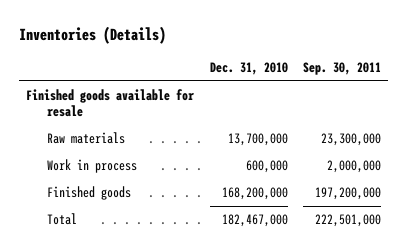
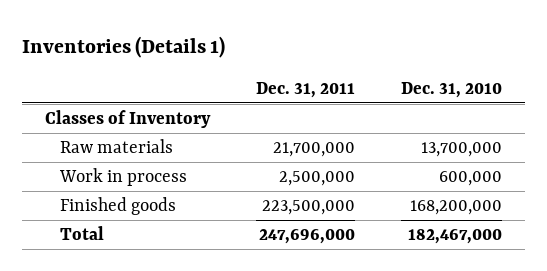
[18,26,166,45] Inventories (Details) -> [22,36,226,59] Inventories (Details 1)
[302,62,381,76] Sep. 30, 2011 -> none
none -> [255,81,355,98] Dec. 31, 2011
[26,89,195,118] Finished goods available for resale -> [45,110,212,129] Classes of Inventory

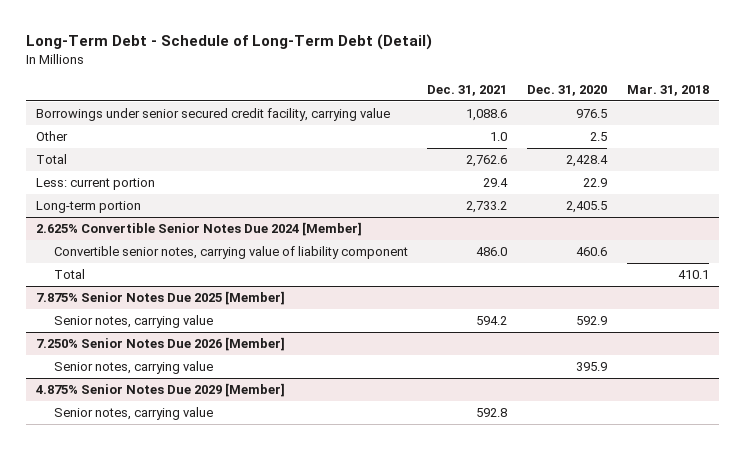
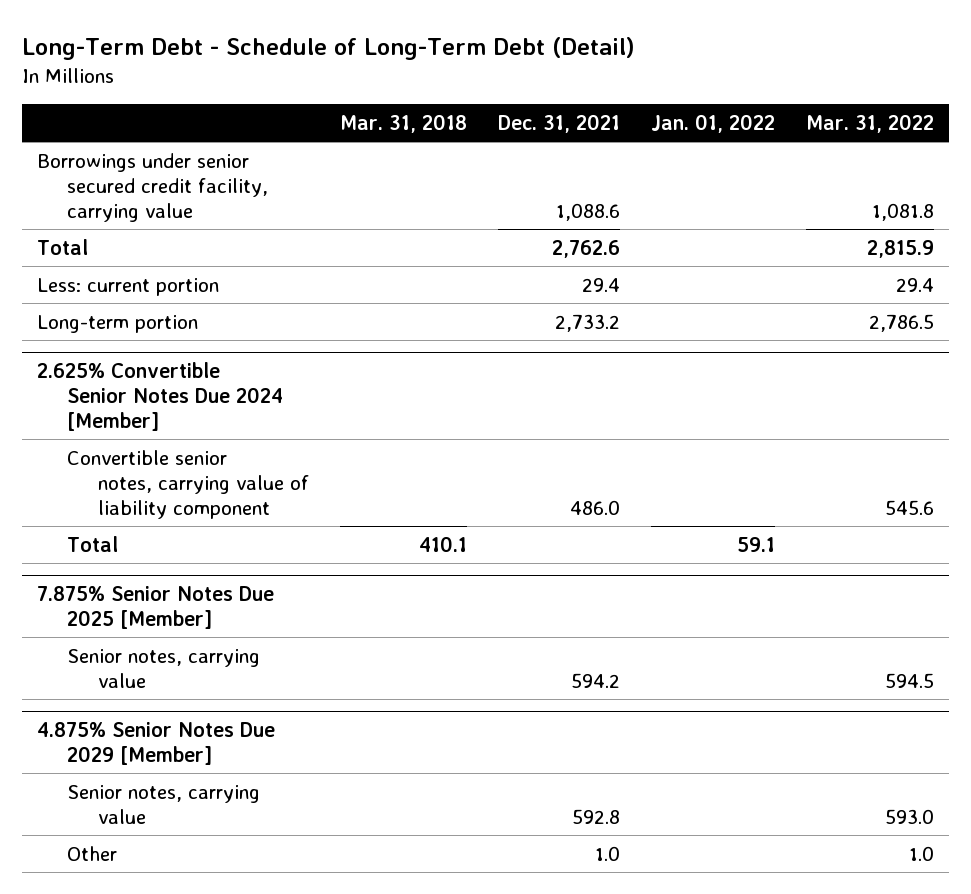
[527,84,608,96] Dec. 31, 2020 -> none
none -> [650,114,775,134] Jan. 01, 2022
none -> [805,114,934,134] Mar. 31, 2022
[35,131,68,142] Other -> none
[35,337,285,352] 7.250% Senior Notes Due 2026 [Member] -> none
[53,361,213,375] Senior notes, carrying value -> none
none -> [67,845,118,861] Other

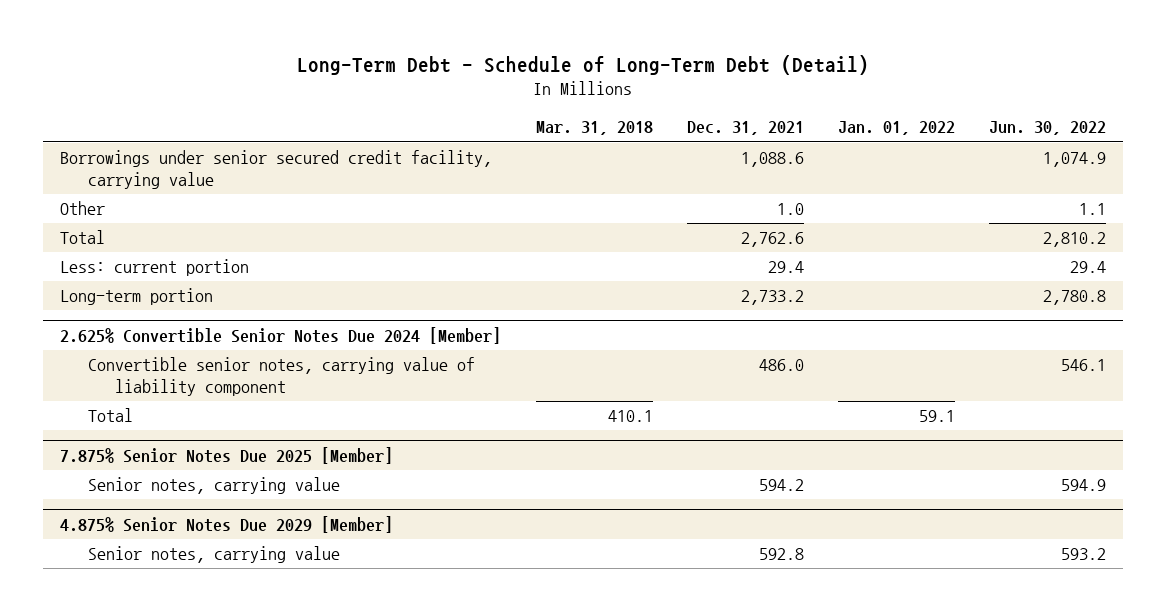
[805,114,934,134] Mar. 31, 2022 -> none
none -> [989,121,1107,136] Jun. 30, 2022
none -> [60,201,106,216] Other
[67,845,118,861] Other -> none

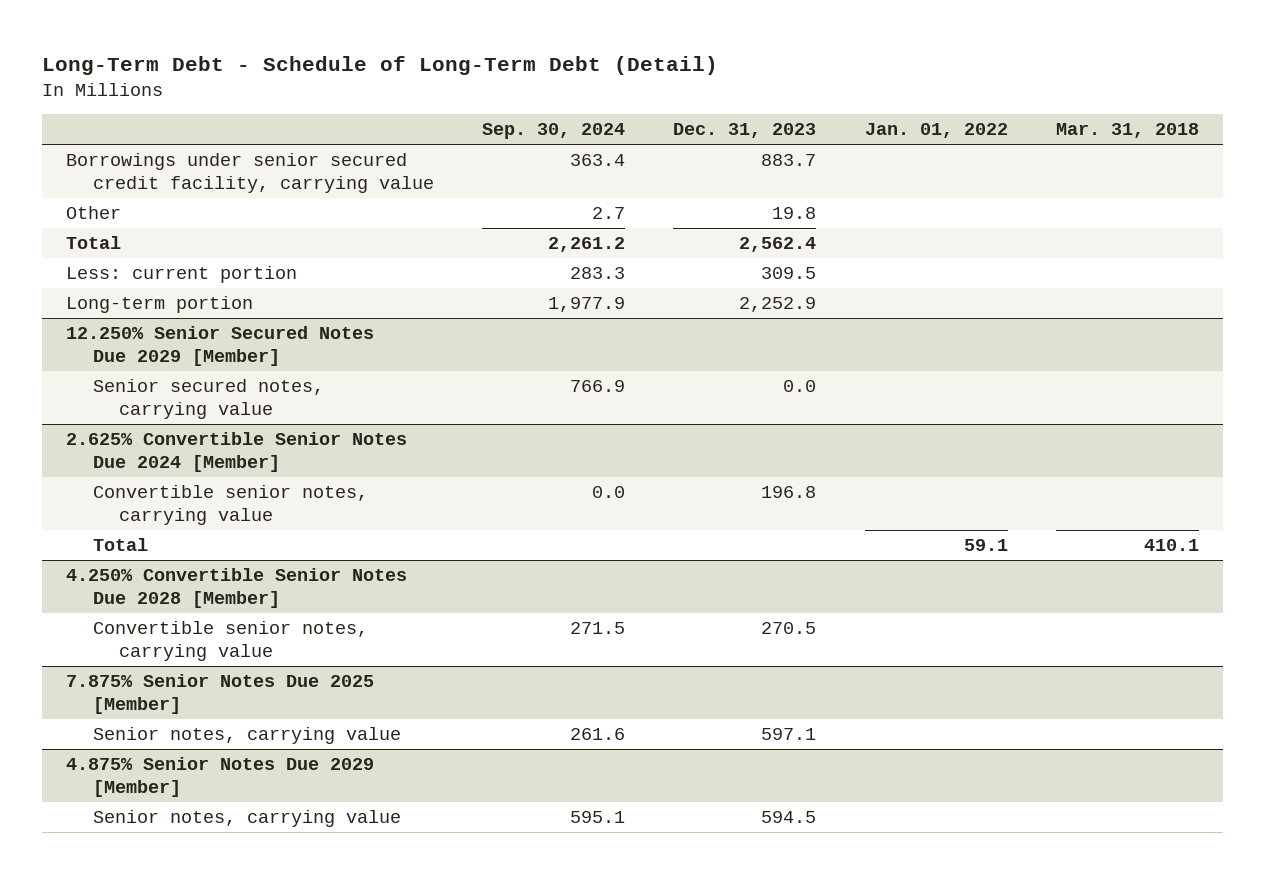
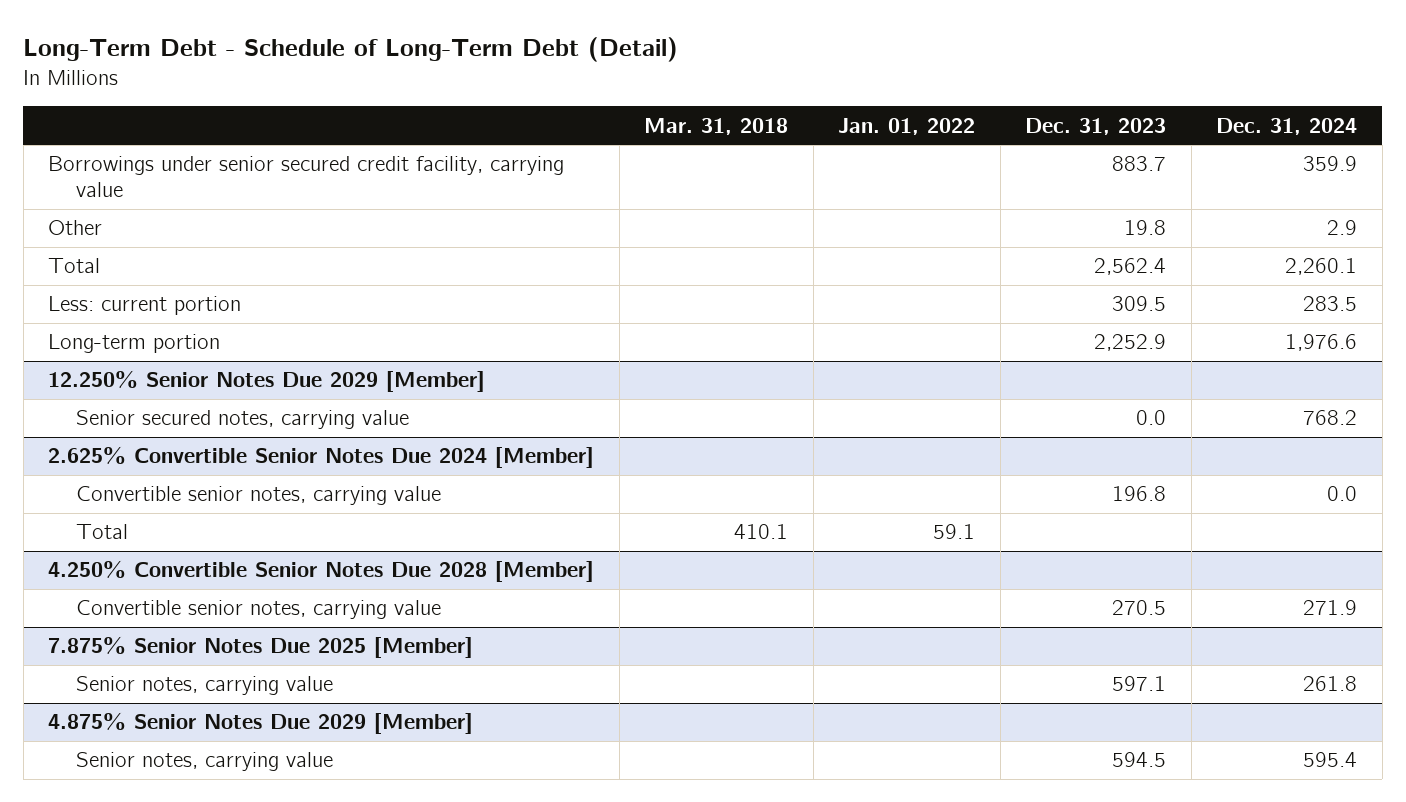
[481,123,625,140] Sep. 30, 2024 -> none
none -> [1216,117,1358,135] Dec. 31, 2024
[66,326,375,367] 12.250% Senior Secured Notes Due 2029 [Member] -> [48,370,486,393] 12.250% Senior Notes Due 2029 [Member]

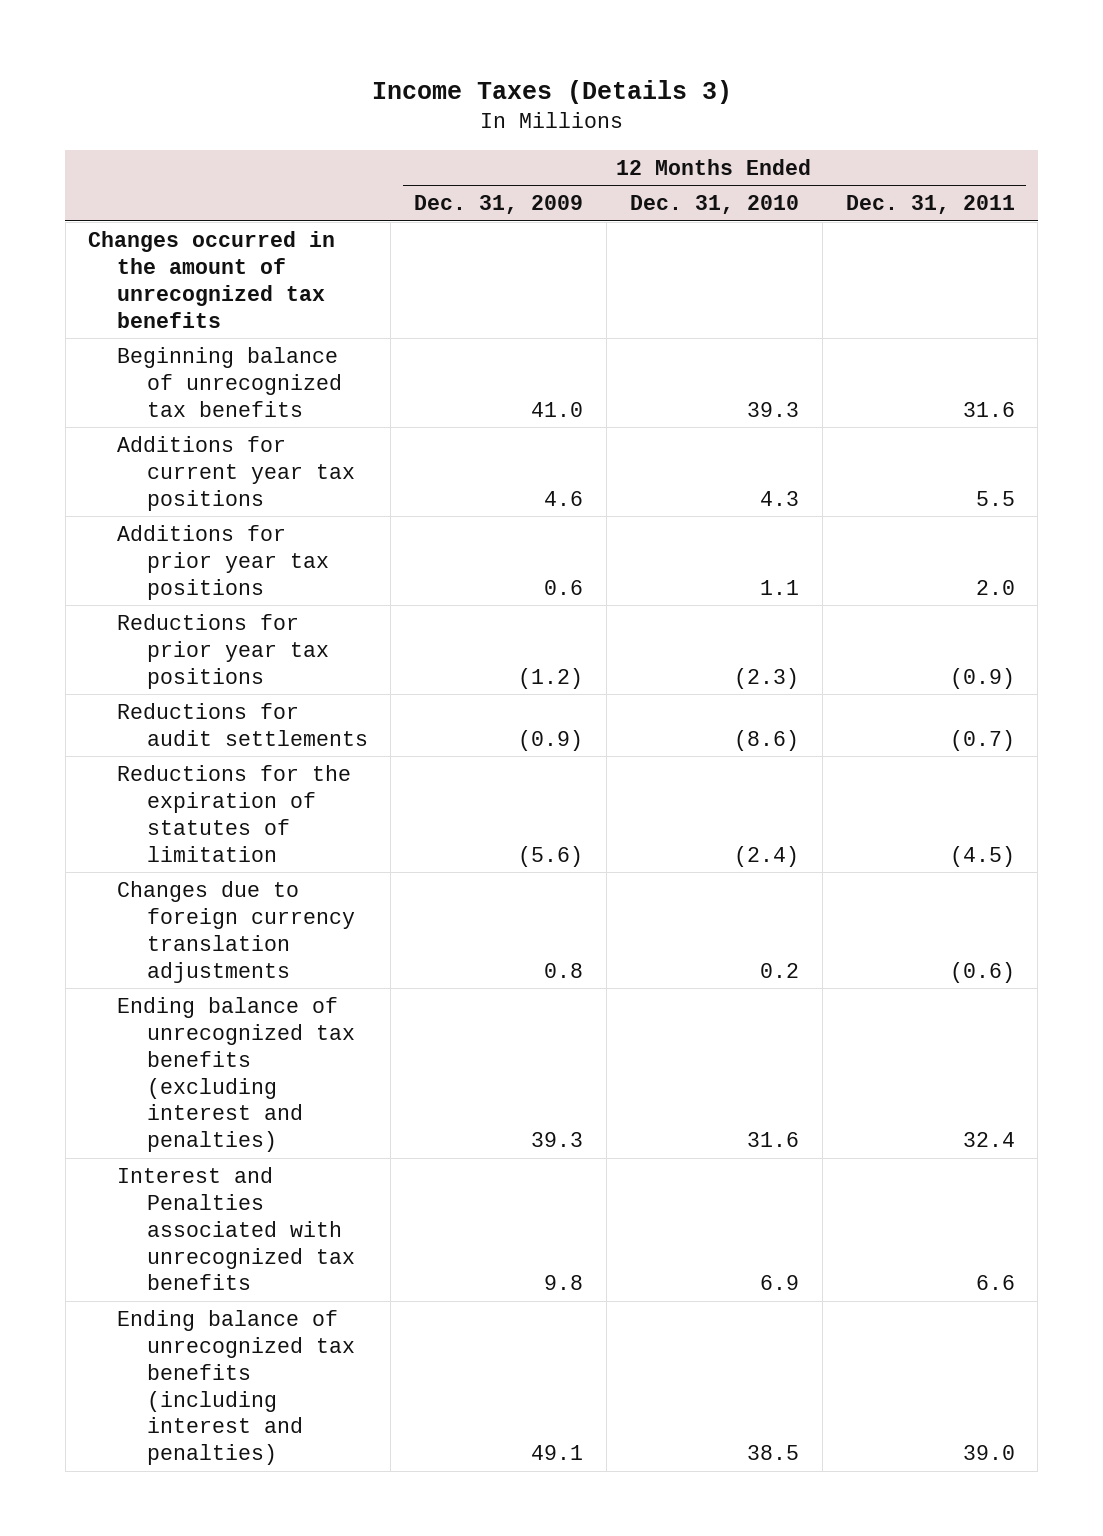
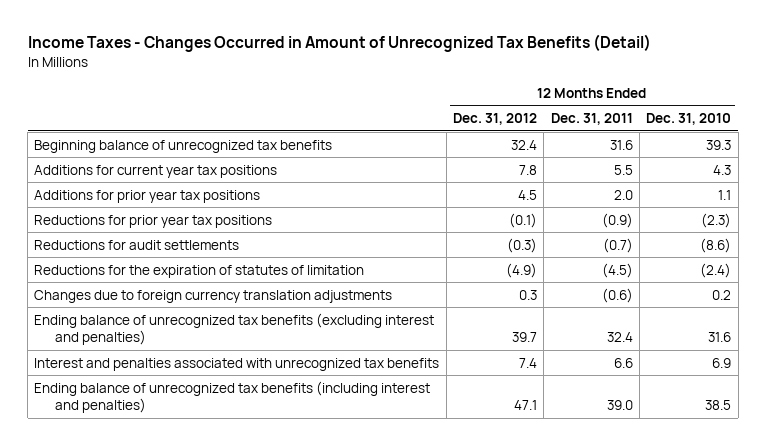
[371,79,732,104] Income Taxes (Details 3) -> [27,34,651,53] Income Taxes - Changes Occurred in Amount of Unrecognized Tax Benefits (Detail)
[414,195,584,215] Dec. 31, 2009 -> none
none -> [453,113,538,126] Dec. 31, 2012
[88,230,336,328] Changes occurred in the amount of unrecognized tax benefits -> none
[117,1166,355,1291] Interest and Penalties associated with unrecognized tax benefits -> [34,357,440,371] Interest and penalties associated with unrecognized tax benefits

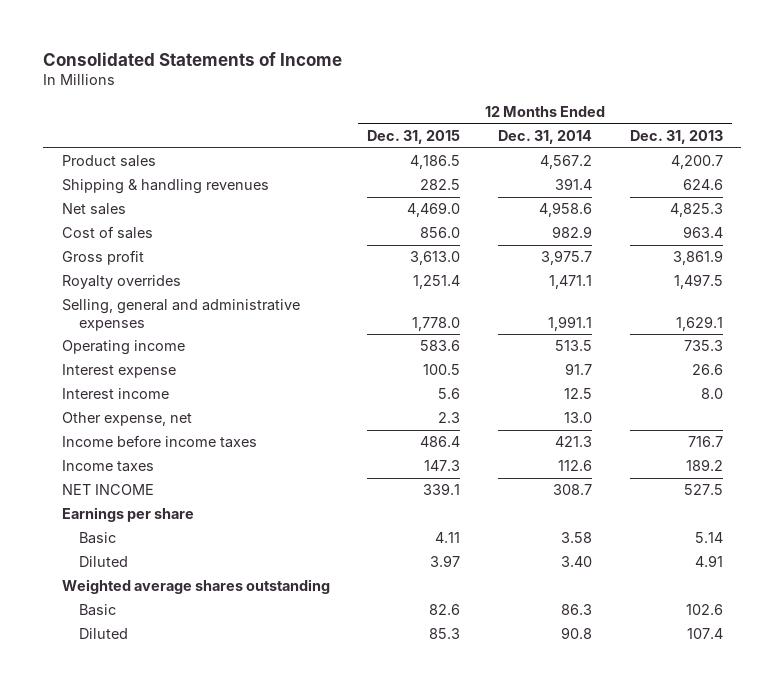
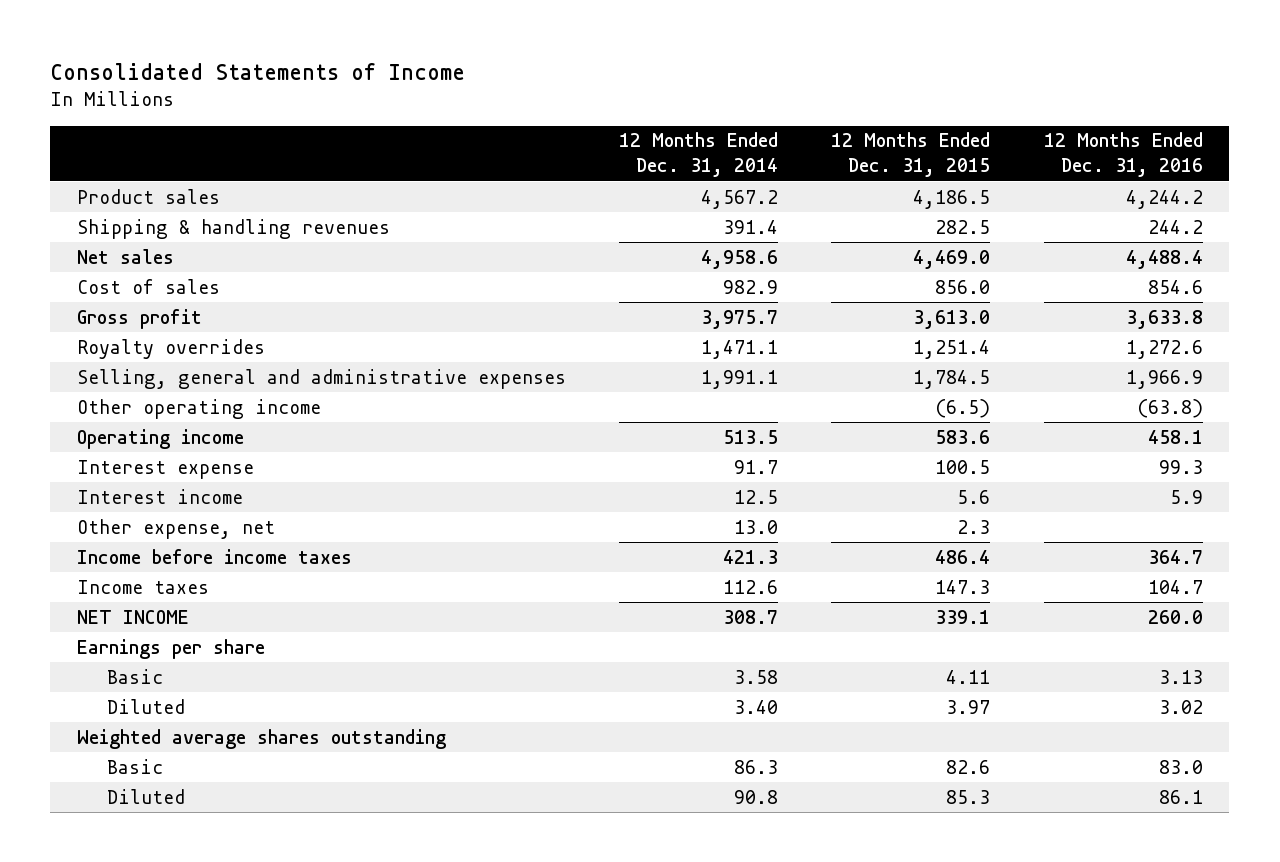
[629,130,723,145] Dec. 31, 2013 -> none
none -> [1043,132,1203,178] 12 Months Ended Dec. 31, 2016
[412,316,461,331] 1,778.0 -> [913,369,991,389] 1,784.5
none -> [76,398,321,419] Other operating income

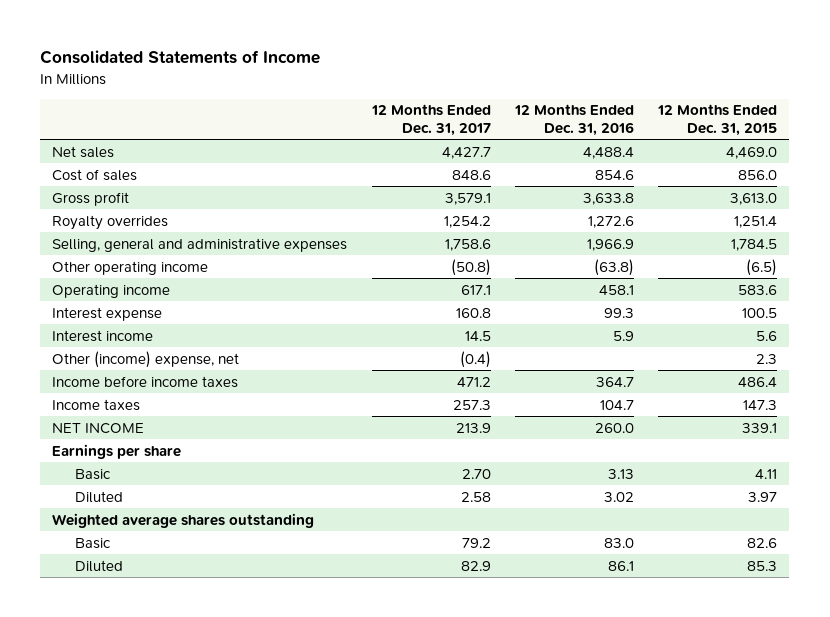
[619,132,779,178] 12 Months Ended Dec. 31, 2014 -> none
none -> [370,104,491,136] 12 Months Ended Dec. 31, 2017
[76,188,220,204] Product sales -> none
[76,218,390,239] Shipping & handling revenues -> none
[76,518,275,539] Other expense, net -> [52,350,240,368] Other (income) expense, net

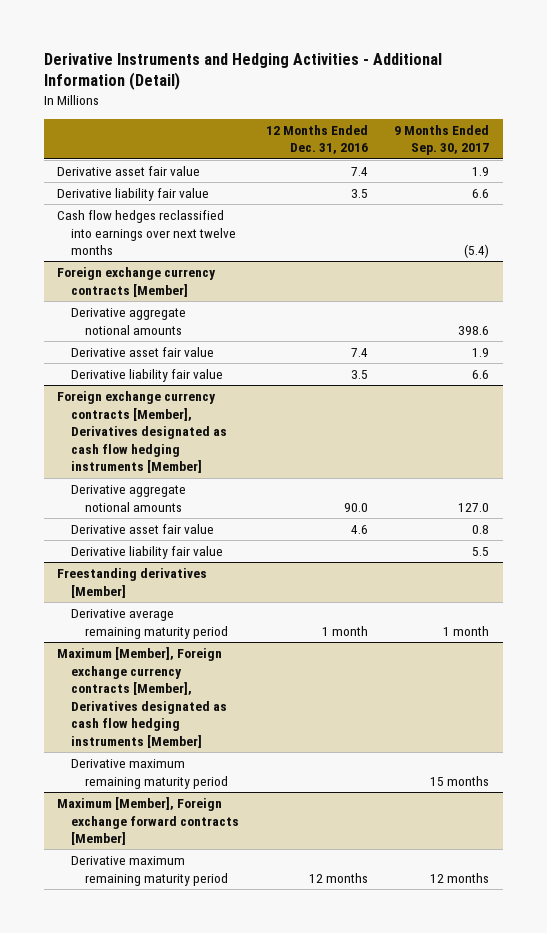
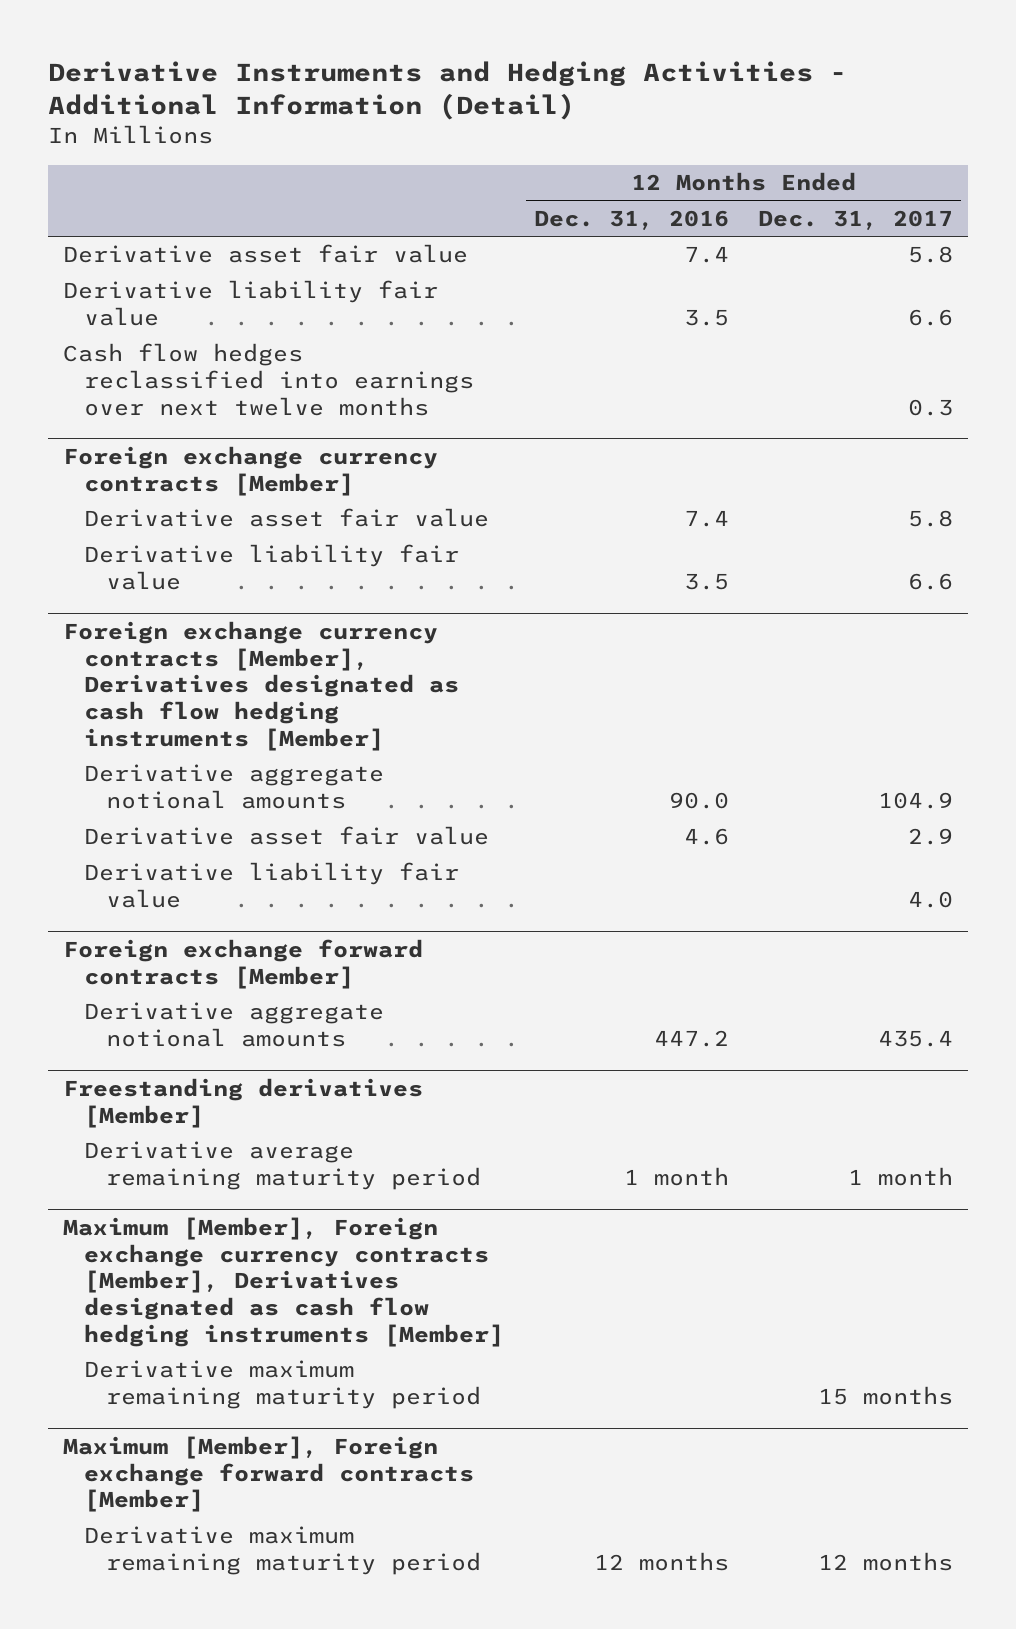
[394,124,490,156] 9 Months Ended Sep. 30, 2017 -> none
none -> [758,209,954,230] Dec. 31, 2017
[70,308,186,335] Derivative aggregate notional amounts -> none
none -> [62,938,423,989] Foreign exchange forward contracts [Member]
none -> [84,1002,385,1048] Derivative aggregate notional amounts

